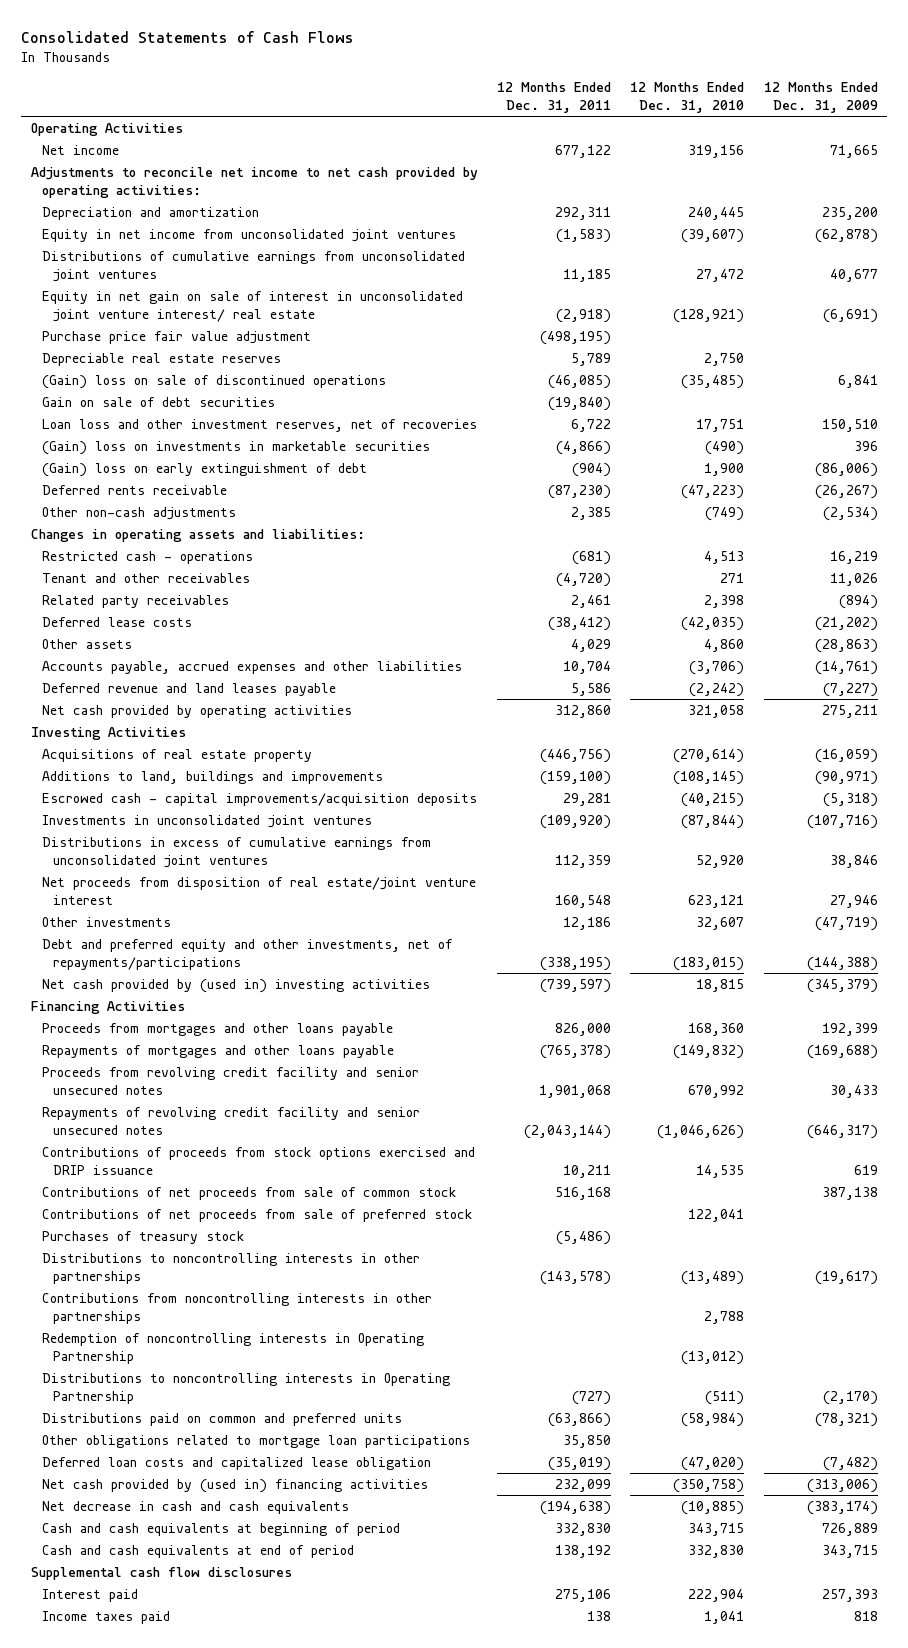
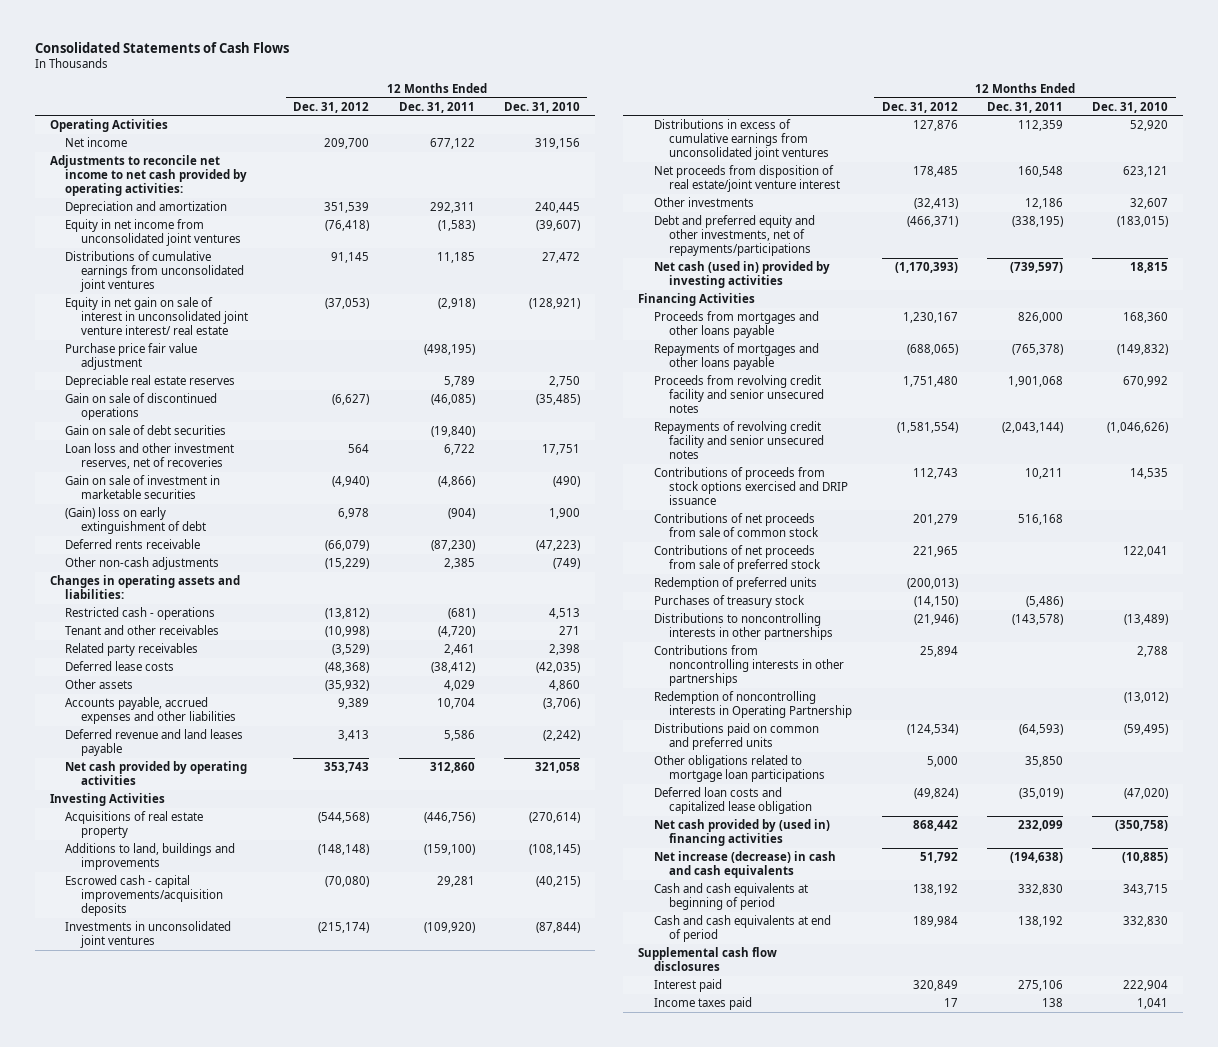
[763,82,878,114] 12 Months Ended Dec. 31, 2009 -> none
none -> [293,101,370,113] Dec. 31, 2012
[41,374,386,389] (Gain) loss on sale of discontinued operations -> [65,392,218,421] Gain on sale of discontinued operations
[41,440,430,455] (Gain) loss on investments in marketable securities -> [65,474,221,500] Gain on sale of investment in marketable securities
[41,978,430,993] Net cash provided by (used in) investing activities -> [653,260,830,289] Net cash (used in) provided by investing activities
none -> [653,576,817,590] Redemption of preferred units
[41,1372,450,1404] Distributions to noncontrolling interests in Operating Partnership -> none
[548,1412,612,1427] (63,866) -> [1018,723,1063,735] (64,593)
[681,1412,745,1427] (58,984) -> [1124,723,1169,735] (59,495)
[41,1500,349,1514] Net decrease in cash and cash equivalents -> [653,850,836,879] Net increase (decrease) in cash and cash equivalents

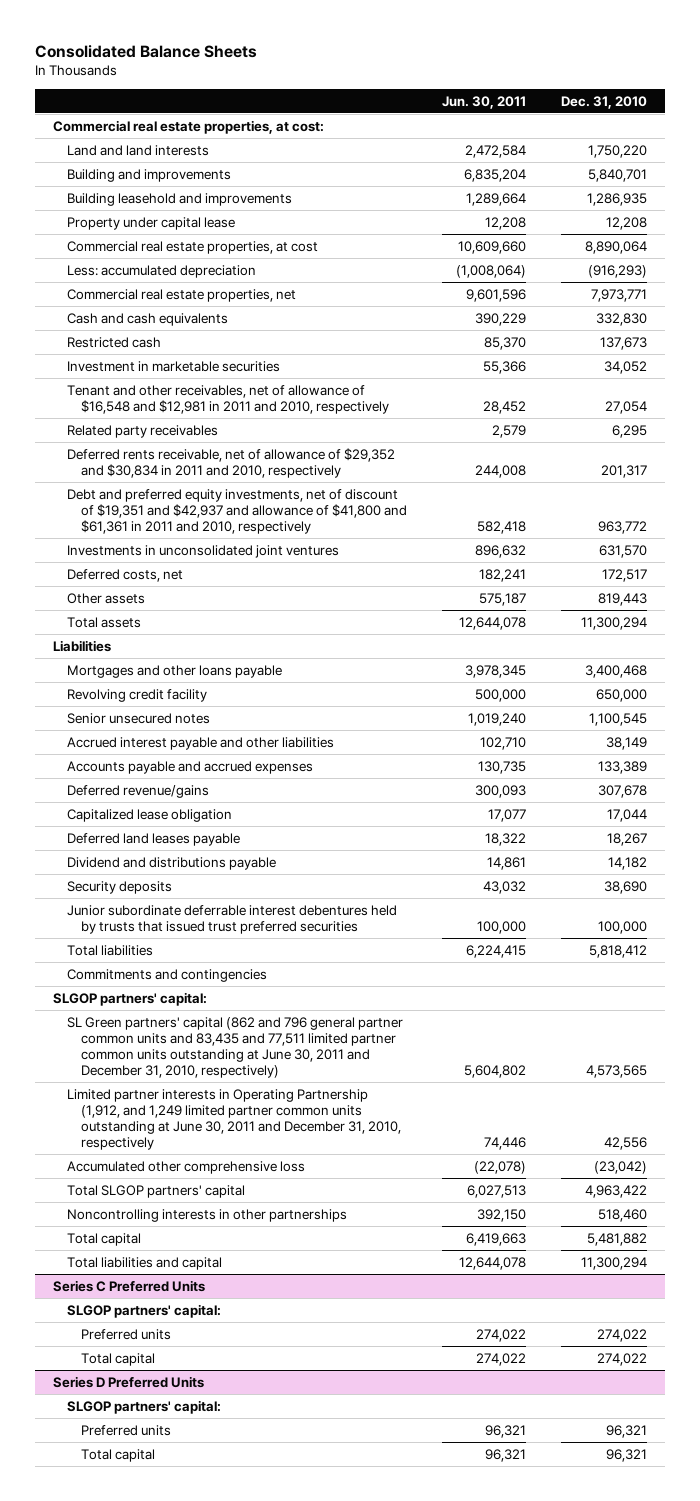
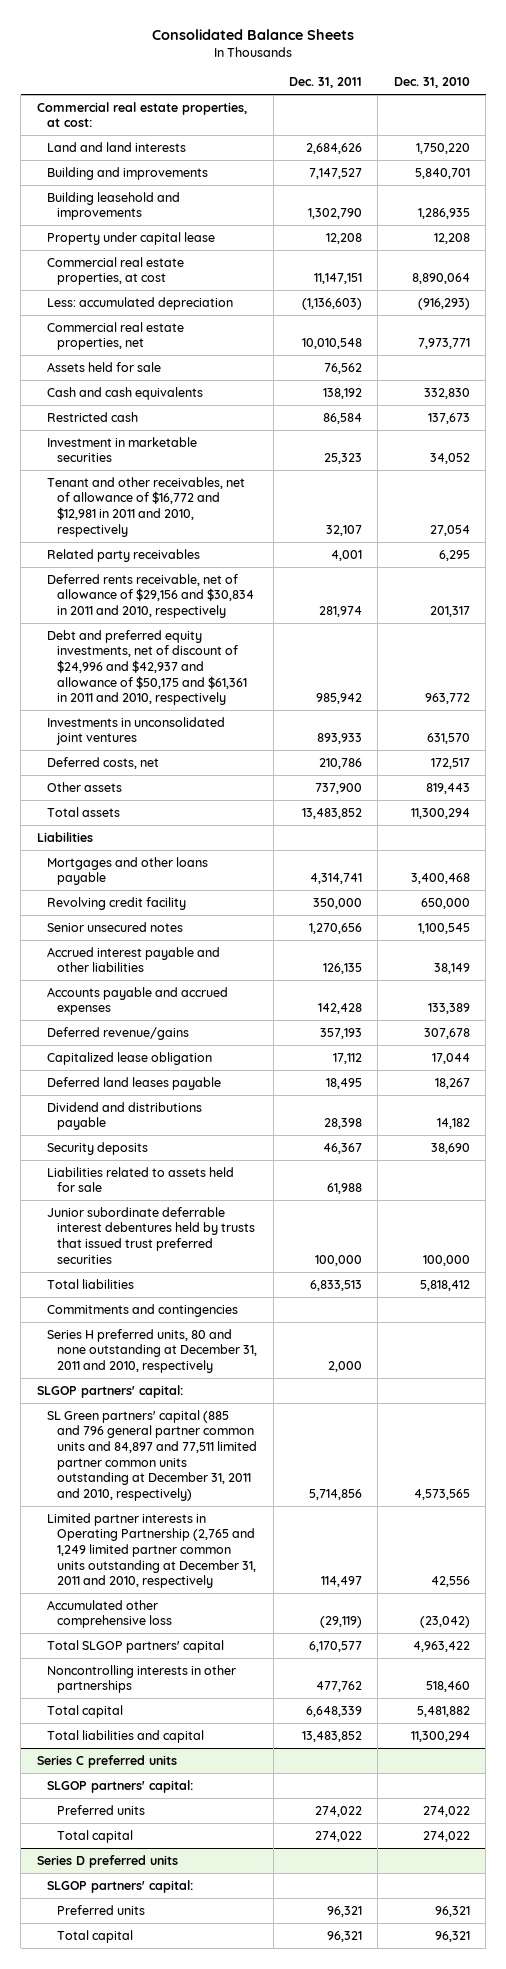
[442,95,527,109] Jun. 30, 2011 -> none
none -> [289,77,363,89] Dec. 31, 2011
none -> [47,361,162,372] Assets held for sale
[67,384,390,414] Tenant and other receivables, net of allowance of $16,548 and $12,981 in 2011 and 2010, respectively -> [47,476,246,537] Tenant and other receivables, net of allowance of $16,772 and $12,981 in 2011 and 2010, respectively
[67,447,396,478] Deferred rents receivable, net of allowance of $29,352 and $30,834 in 2011 and 2010, respectively -> [47,573,255,618] Deferred rents receivable, net of allowance of $29,156 and $30,834 in 2011 and 2010, respectively
[67,488,408,535] Debt and preferred equity investments, net of discount of $19,351 and $42,937 and allowance of $41,800 and $61,361 in 2011 and 2010, respectively -> [47,629,248,706] Debt and preferred equity investments, net of discount of $24,996 and $42,937 and allowance of $50,175 and $61,361 in 2011 and 2010, respectively
none -> [47,1166,235,1193] Liabilities related to assets held for sale
none -> [47,1328,258,1373] Series H preferred units, 80 and none outstanding at December 31, 2011 and 2010, respectively
[67,1016,404,1079] SL Green partners' capital (862 and 796 general partner common units and 83,435 and 77,511 limited partner common units outstanding at June 30, 2011 and December 31, 2010, respectively) -> [47,1409,258,1501] SL Green partners' capital (885 and 796 general partner common units and 84,897 and 77,511 limited partner common units outstanding at December 31, 2011 and 2010, respectively)
[67,1088,402,1151] Limited partner interests in Operating Partnership (1,912, and 1,249 limited partner common units outstanding at June 30, 2011 and December 31, 2010, respectively -> [47,1512,257,1589] Limited partner interests in Operating Partnership (2,765 and 1,249 limited partner common units outstanding at December 31, 2011 and 2010, respectively
[53,1279,206,1292] Series C Preferred Units -> [36,1754,177,1768] Series C preferred units
[53,1375,205,1388] Series D Preferred Units -> [36,1854,178,1868] Series D preferred units

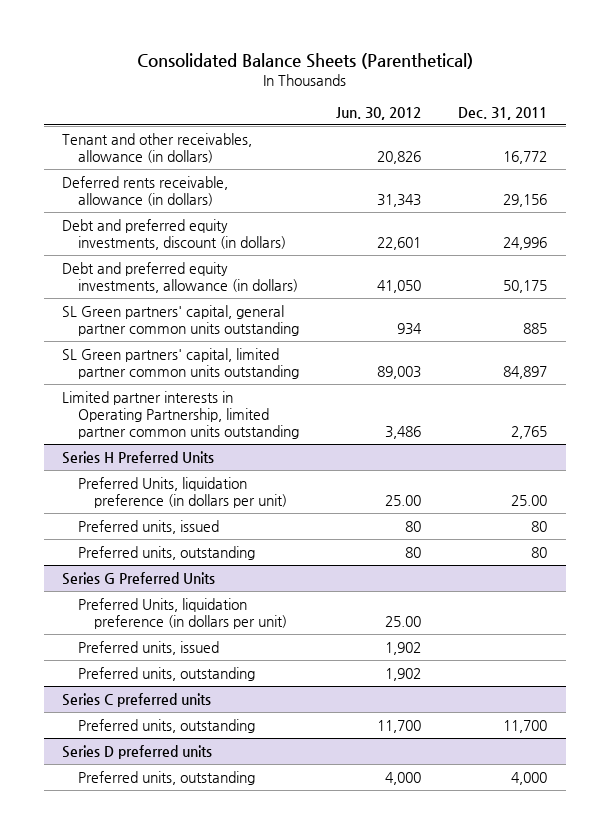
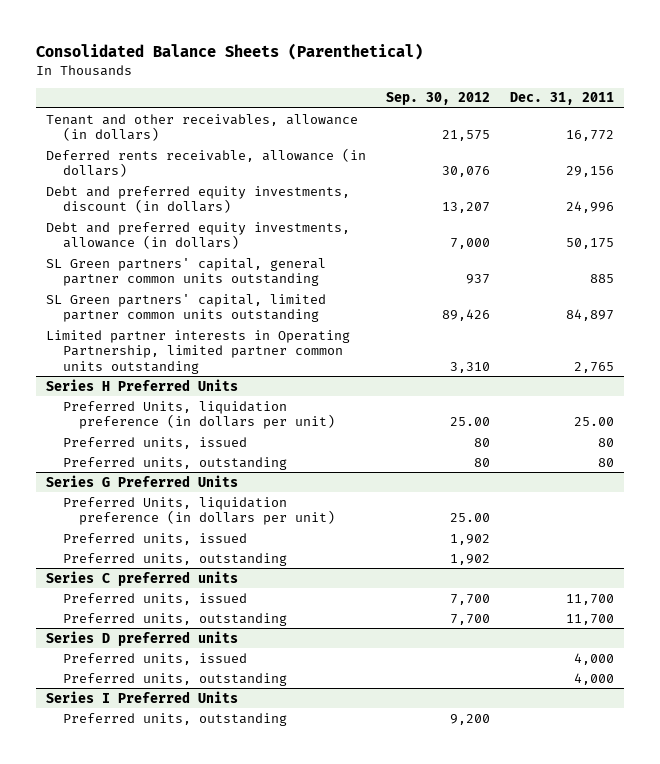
[336,106,422,120] Jun. 30, 2012 -> none
none -> [386,92,491,106] Sep. 30, 2012
none -> [62,592,247,605] Preferred units, issued
none -> [62,652,247,665] Preferred units, issued
none -> [46,690,239,703] Series I Preferred Units
none -> [62,712,287,726] Preferred units, outstanding

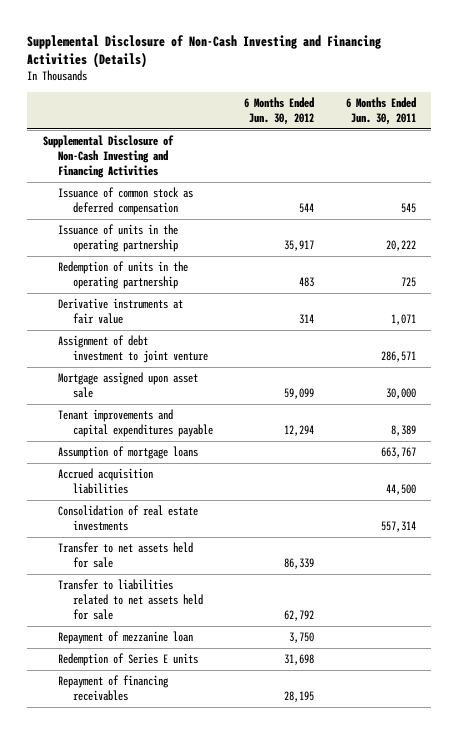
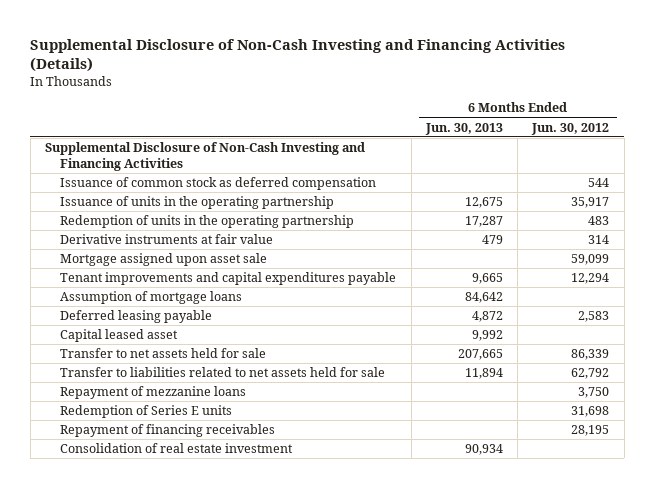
[345,97,416,125] 6 Months Ended Jun. 30, 2011 -> none
none -> [424,122,503,135] Jun. 30, 2013
[57,335,208,364] Assignment of debt investment to joint venture -> none
[57,468,153,495] Accrued acquisition liabilities -> none
[57,505,198,532] Consolidation of real estate investments -> none
none -> [60,310,213,324] Deferred leasing payable
none -> [60,329,179,343] Capital leased asset
[57,631,193,645] Repayment of mezzanine loan -> [60,386,247,400] Repayment of mezzanine loans
none -> [60,443,294,454] Consolidation of real estate investment

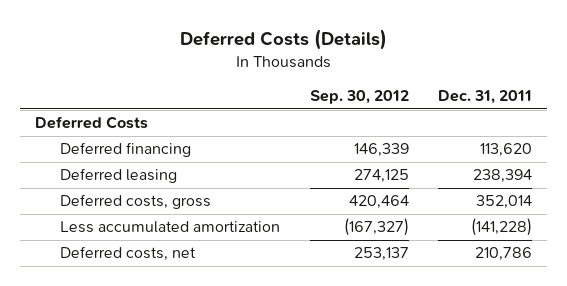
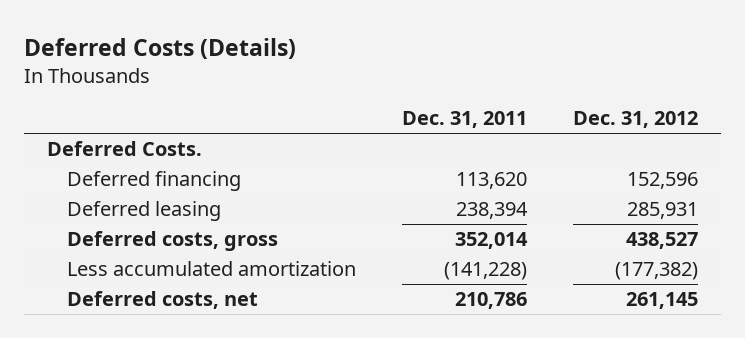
[309,90,409,105] Sep. 30, 2012 -> none
none -> [573,111,699,129] Dec. 31, 2012
[34,116,148,130] Deferred Costs -> [47,141,203,157] Deferred Costs.

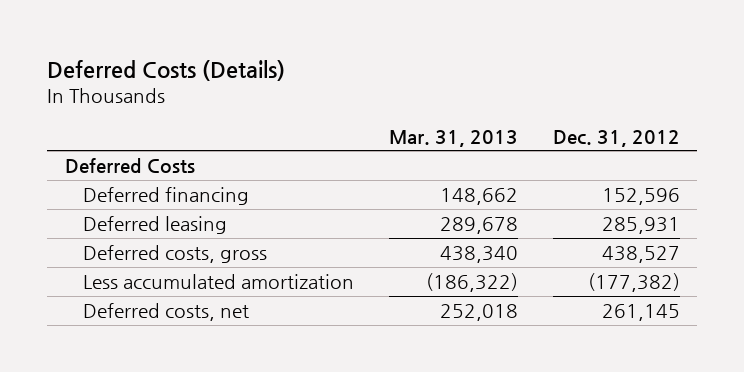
[401,111,527,129] Dec. 31, 2011 -> none
none -> [389,129,519,147] Mar. 31, 2013
[47,141,203,157] Deferred Costs. -> [64,158,195,174] Deferred Costs

